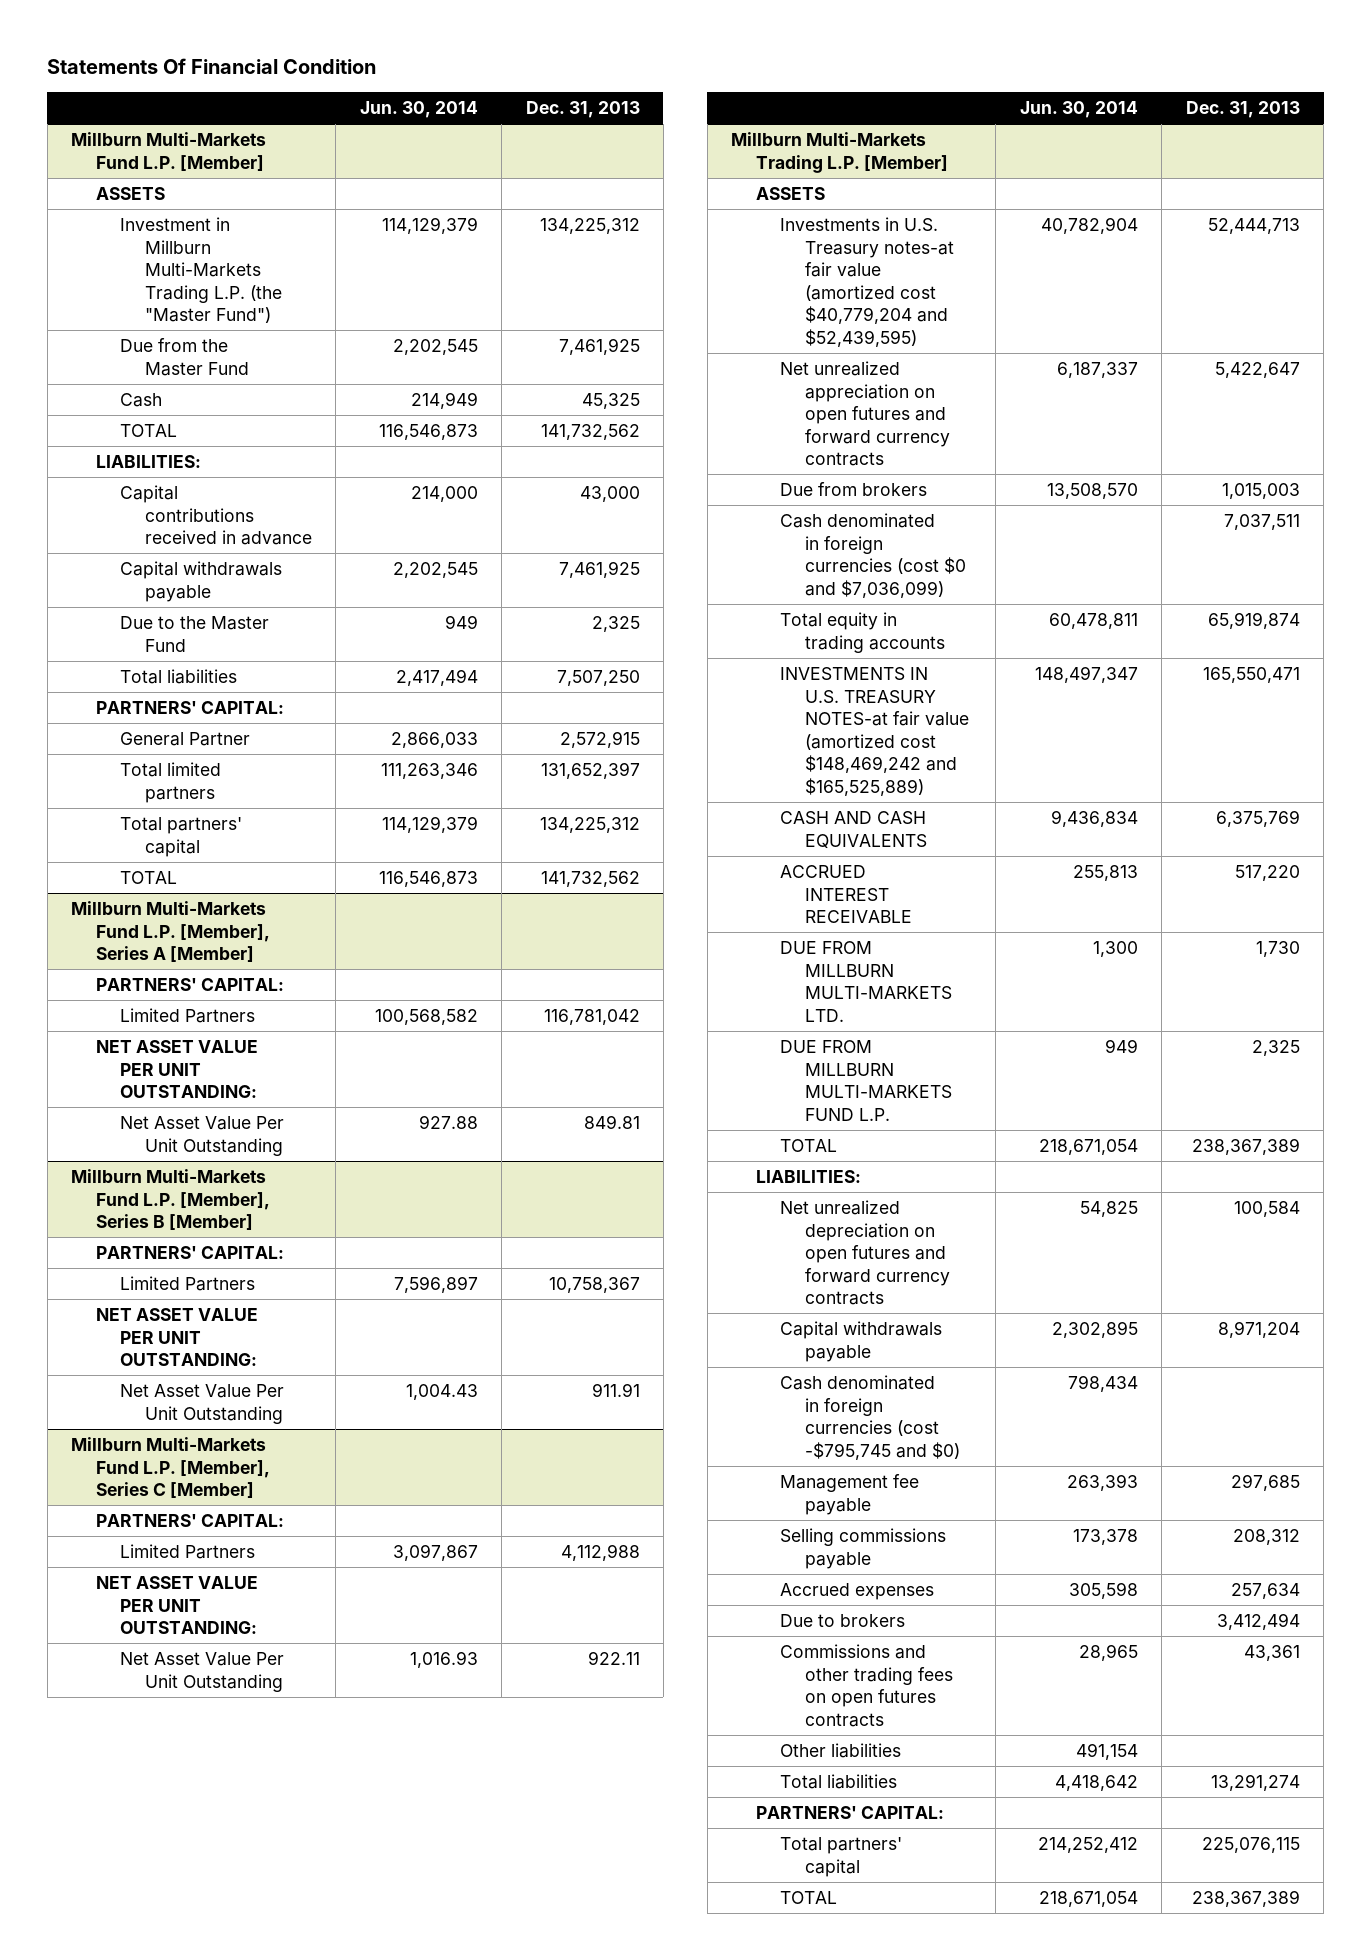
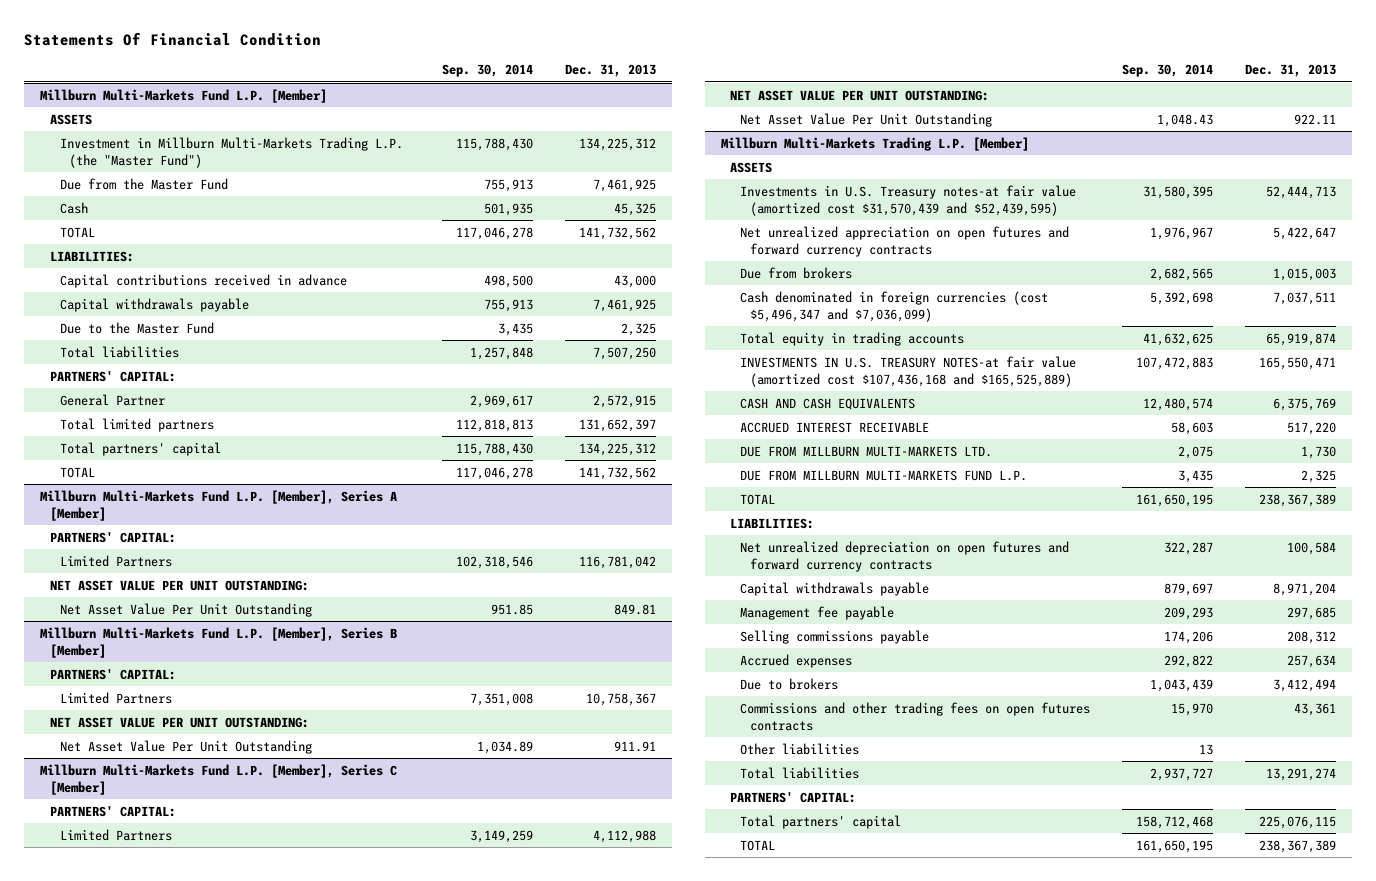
[359,100,478,118] Jun. 30, 2014 -> none
none -> [441,64,533,78] Sep. 30, 2014
[780,217,955,347] Investments in U.S. Treasury notes-at fair value (amortized cost $40,779,204 and $52,439,595) -> [740,184,1077,216] Investments in U.S. Treasury notes-at fair value (amortized cost $31,570,439 and $52,439,595)
[780,513,967,598] Cash denominated in foreign currencies (cost $0 and $7,036,099) -> [740,290,1049,322] Cash denominated in foreign currencies (cost $5,496,347 and $7,036,099)
[780,667,970,796] INVESTMENTS IN U.S. TREASURY NOTES-at fair value (amortized cost $148,469,242 and $165,525,889) -> [740,355,1077,387] INVESTMENTS IN U.S. TREASURY NOTES-at fair value (amortized cost $107,436,168 and $165,525,889)
[780,1375,961,1460] Cash denominated in foreign currencies (cost -$795,745 and $0) -> none

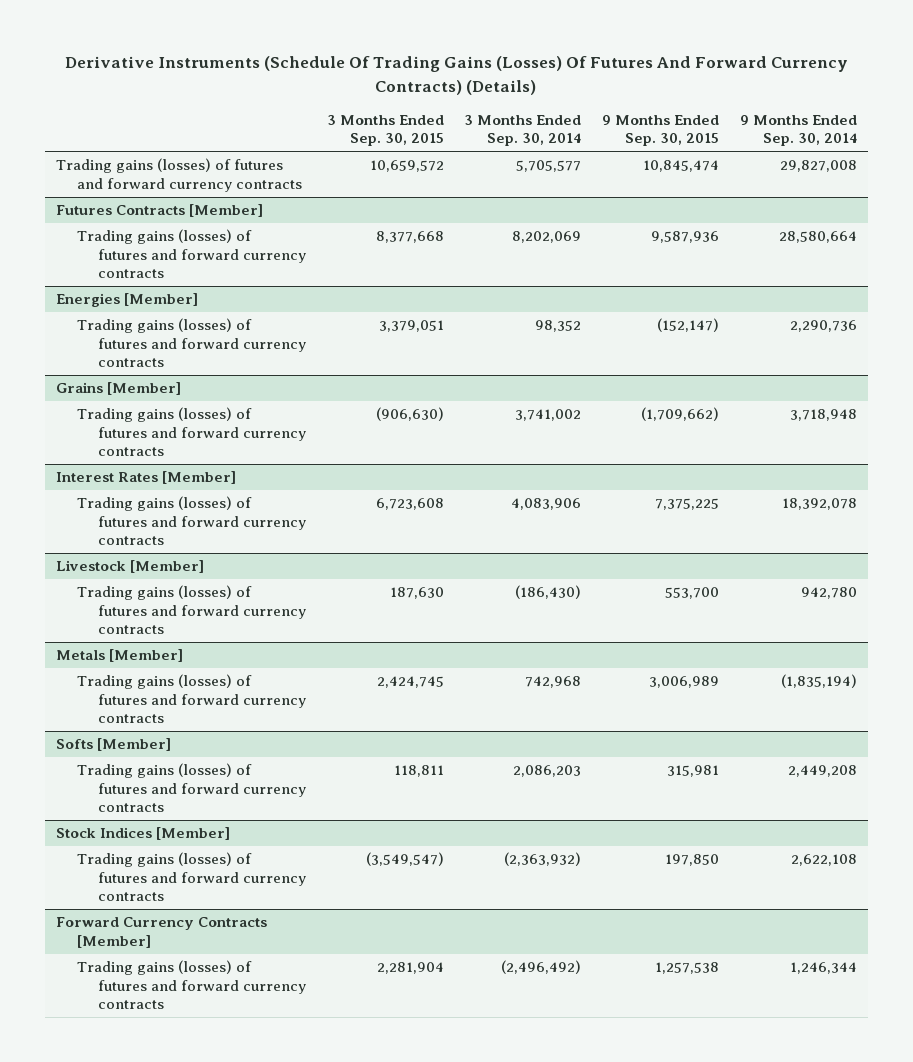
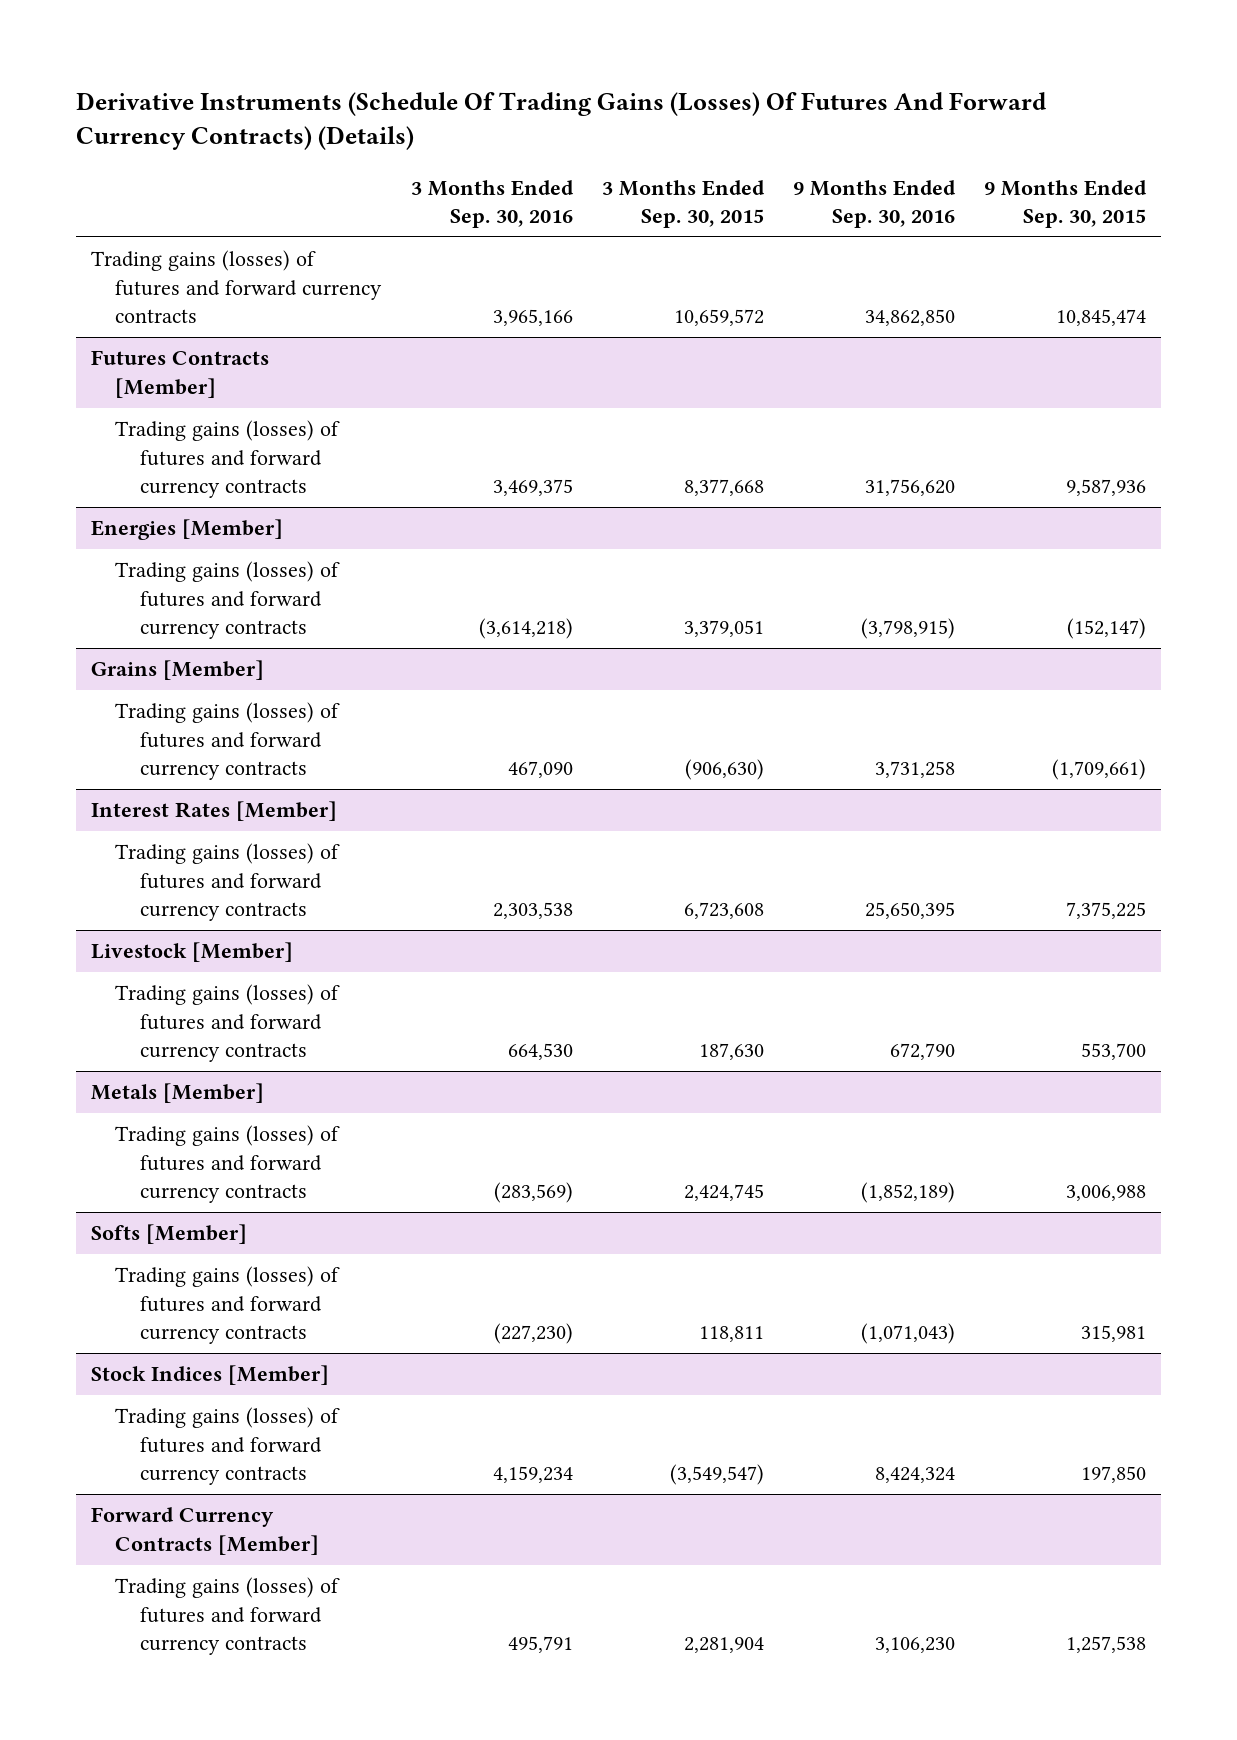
[464,114,582,147] 3 Months Ended Sep. 30, 2014 -> none
[740,114,858,147] 9 Months Ended Sep. 30, 2014 -> none
none -> [410,179,574,228] 3 Months Ended Sep. 30, 2016
none -> [792,179,956,228] 9 Months Ended Sep. 30, 2016
[641,407,720,422] (1,709,662) -> [1052,759,1147,781] (1,709,661)
[649,676,720,689] 3,006,989 -> [1066,1185,1147,1202] 3,006,988

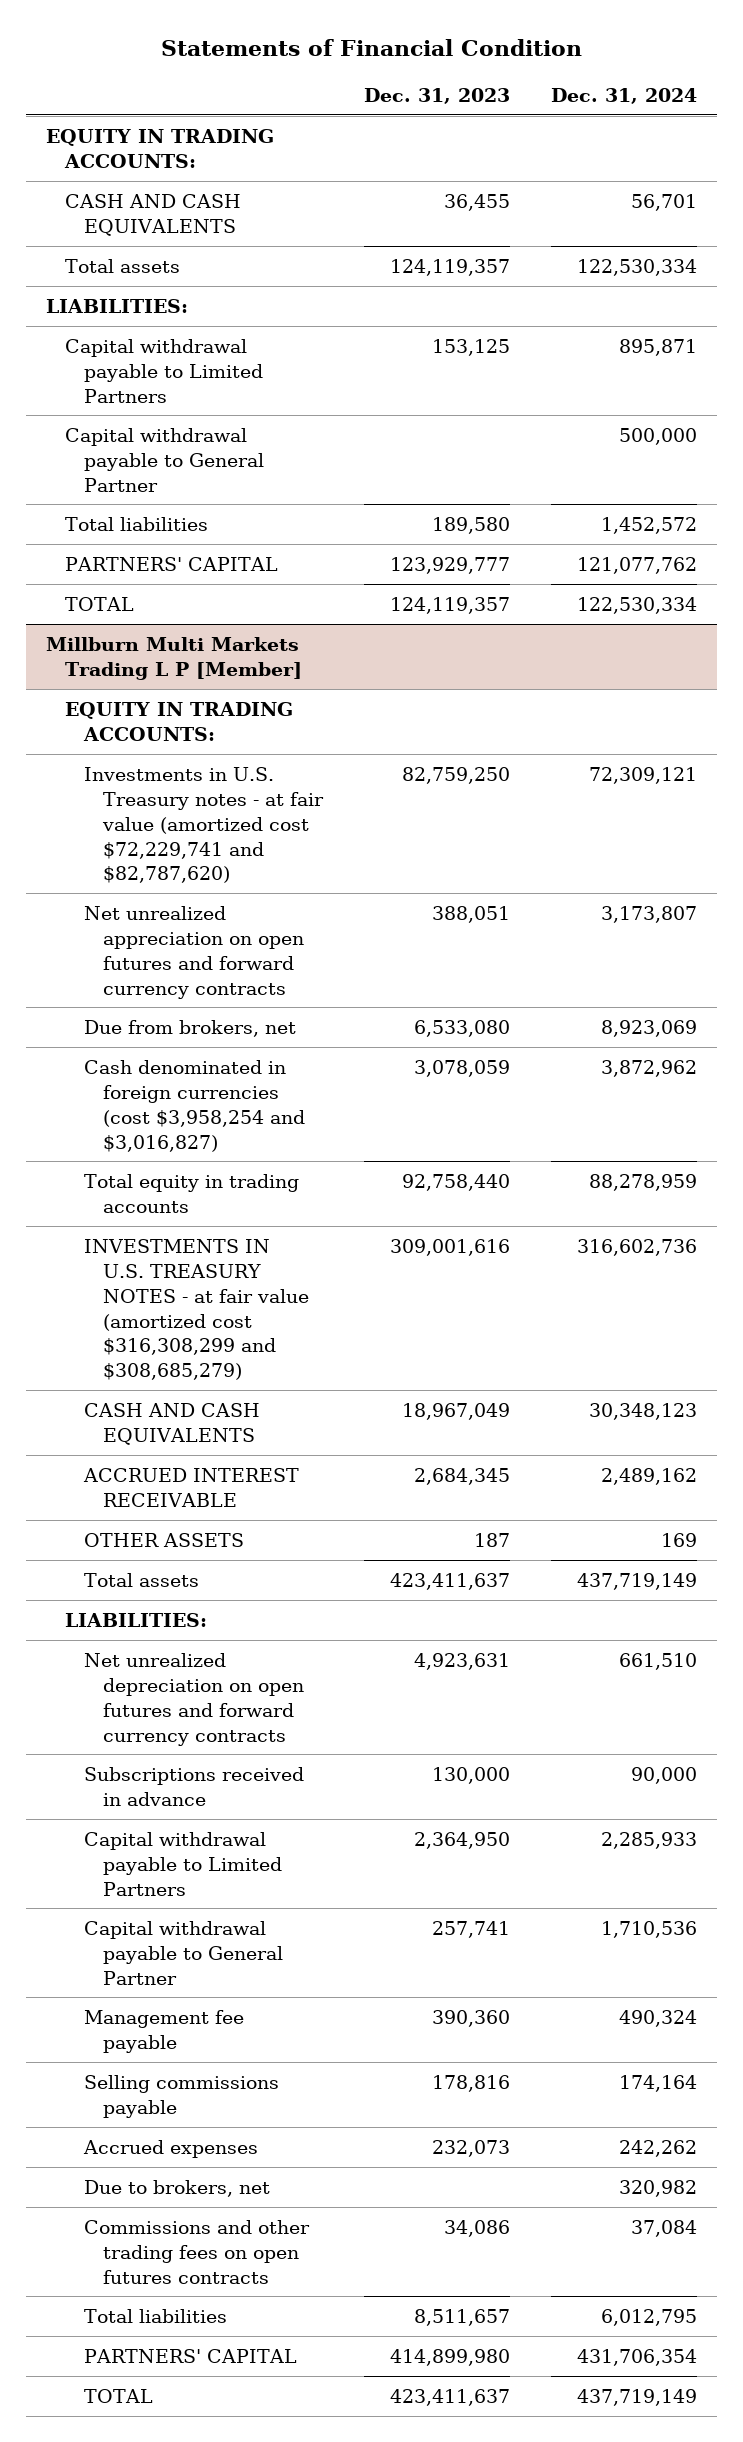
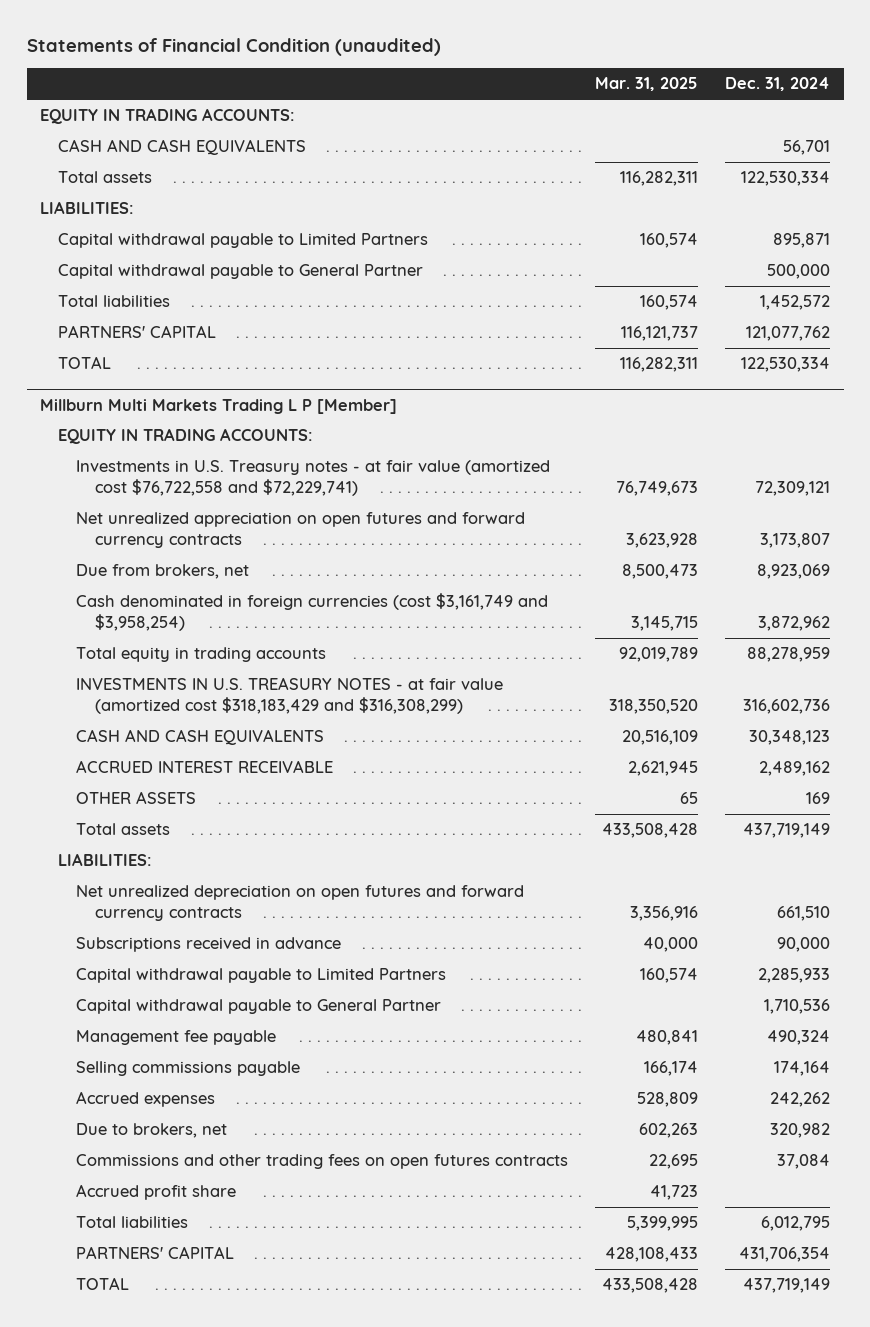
[160,38,582,56] Statements of Financial Condition -> [26,37,441,56] Statements of Financial Condition (unaudited)
[363,87,510,104] Dec. 31, 2023 -> none
none -> [595,77,699,92] Mar. 31, 2025
[84,766,325,884] Investments in U.S. Treasury notes - at fair value (amortized cost $72,229,741 and $82,787,620) -> [76,460,551,496] Investments in U.S. Treasury notes - at fair value (amortized cost $76,722,558 and $72,229,741)
[84,1059,306,1152] Cash denominated in foreign currencies (cost $3,958,254 and $3,016,827) -> [76,593,549,631] Cash denominated in foreign currencies (cost $3,161,749 and $3,958,254)
[84,1238,310,1381] INVESTMENTS IN U.S. TREASURY NOTES - at fair value (amortized cost $316,308,299 and $308,685,279) -> [76,677,504,714] INVESTMENTS IN U.S. TREASURY NOTES - at fair value (amortized cost $318,183,429 and $316,308,299)
none -> [76,1184,237,1201] Accrued profit share

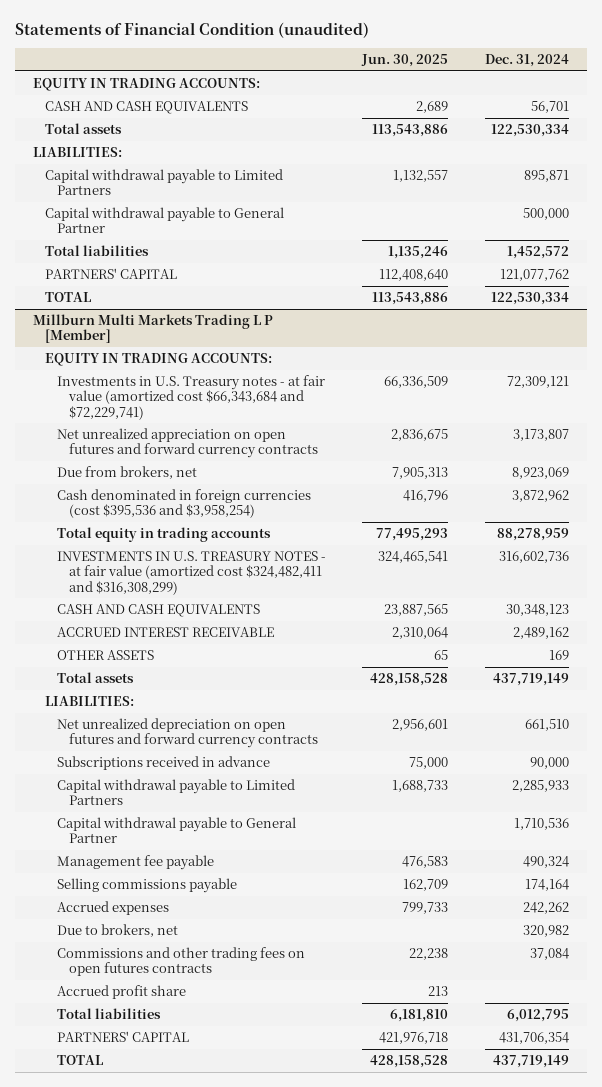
[595,77,699,92] Mar. 31, 2025 -> none
none -> [361,54,449,68] Jun. 30, 2025
[76,460,551,496] Investments in U.S. Treasury notes - at fair value (amortized cost $76,722,558 and $72,229,741) -> [56,375,325,420] Investments in U.S. Treasury notes - at fair value (amortized cost $66,343,684 and $72,229,741)
[76,593,549,631] Cash denominated in foreign currencies (cost $3,161,749 and $3,958,254) -> [56,489,311,519] Cash denominated in foreign currencies (cost $395,536 and $3,958,254)
[76,677,504,714] INVESTMENTS IN U.S. TREASURY NOTES - at fair value (amortized cost $318,183,429 and $316,308,299) -> [56,551,326,595] INVESTMENTS IN U.S. TREASURY NOTES - at fair value (amortized cost $324,482,411 and $316,308,299)

